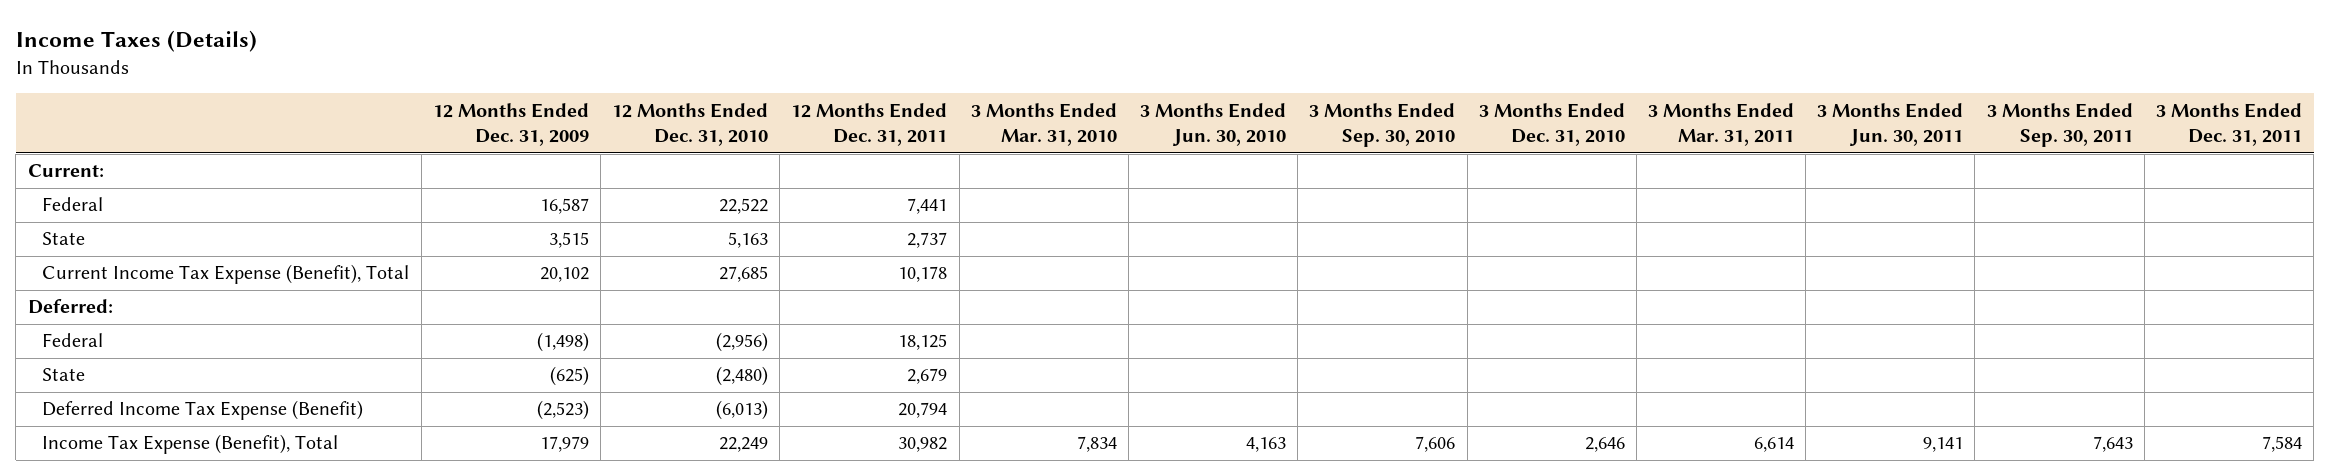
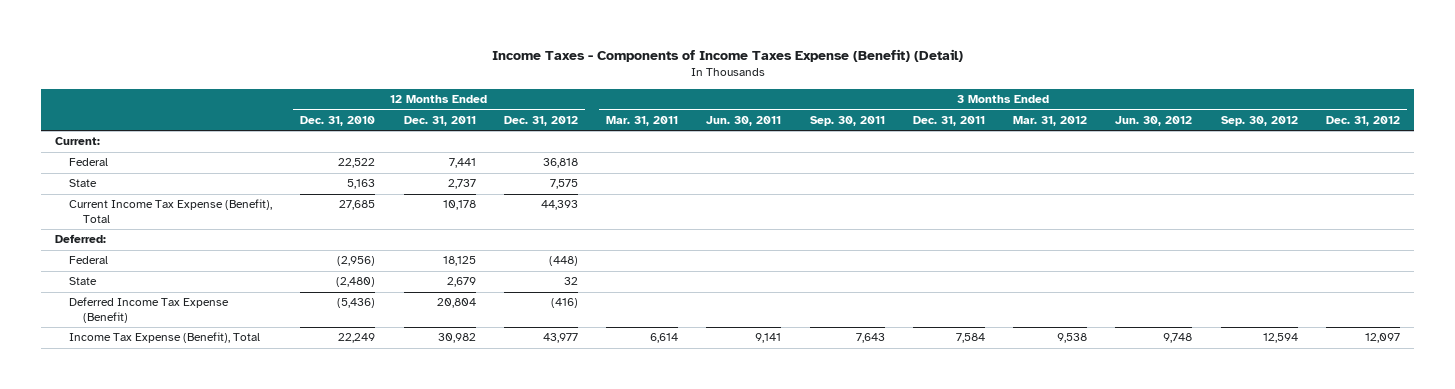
[15,29,257,52] Income Taxes (Details) -> [491,49,963,63] Income Taxes - Components of Income Taxes Expense (Benefit) (Detail)
[432,102,589,147] 12 Months Ended Dec. 31, 2009 -> none
[970,102,1117,147] 3 Months Ended Mar. 31, 2010 -> none
[1140,102,1287,147] 3 Months Ended Jun. 30, 2010 -> none
[1309,102,1456,148] 3 Months Ended Sep. 30, 2010 -> none
[1478,102,1625,147] 3 Months Ended Dec. 31, 2010 -> none
none -> [503,115,578,126] Dec. 31, 2012
none -> [1013,115,1088,126] Mar. 31, 2012
none -> [1115,115,1193,126] Jun. 30, 2012
none -> [1220,115,1298,126] Sep. 30, 2012
none -> [1325,115,1400,126] Dec. 31, 2012
[716,400,769,421] (6,013) -> [337,298,376,309] (5,436)
[898,402,948,419] 20,794 -> [436,298,476,309] 20,804

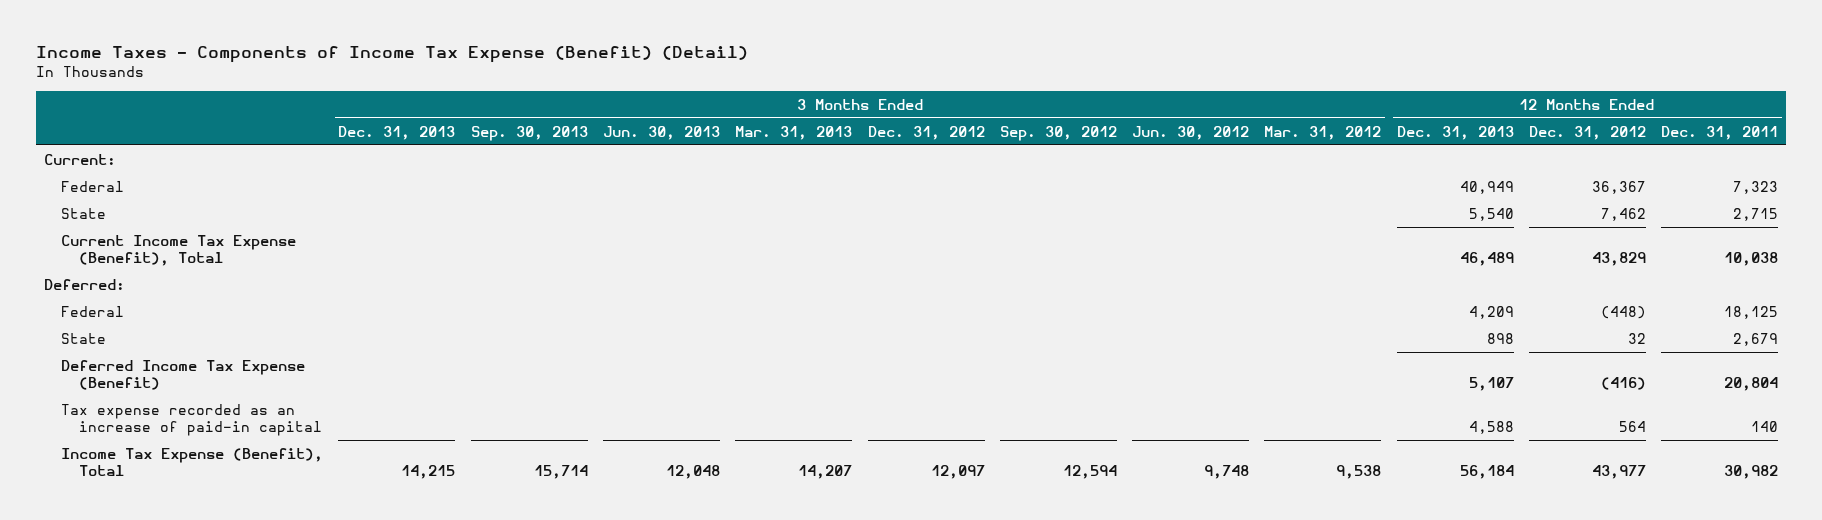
[491,49,963,63] Income Taxes - Components of Income Taxes Expense (Benefit) (Detail) -> [36,45,749,63] Income Taxes - Components of Income Tax Expense (Benefit) (Detail)
[300,115,376,126] Dec. 31, 2010 -> none
[606,115,679,126] Mar. 31, 2011 -> none
[706,115,782,126] Jun. 30, 2011 -> none
[809,115,885,126] Sep. 30, 2011 -> none
[912,115,985,126] Dec. 31, 2011 -> none
none -> [338,125,456,140] Dec. 31, 2013
none -> [470,125,588,141] Sep. 30, 2013
none -> [603,125,721,140] Jun. 30, 2013
none -> [735,125,853,140] Mar. 31, 2013
none -> [1396,125,1514,140] Dec. 31, 2013
[448,158,476,169] 7,441 -> [1733,180,1779,194] 7,323
[542,158,578,169] 36,818 -> [1591,180,1646,194] 36,367
[447,179,476,190] 2,737 -> [1733,207,1779,221] 2,715
[549,179,578,190] 7,575 -> [1600,207,1646,221] 7,462
[442,200,476,211] 10,178 -> [1724,251,1779,266] 10,038
[540,200,578,211] 44,393 -> [1591,251,1646,266] 43,829
none -> [61,403,322,436] Tax expense recorded as an increase of paid-in capital

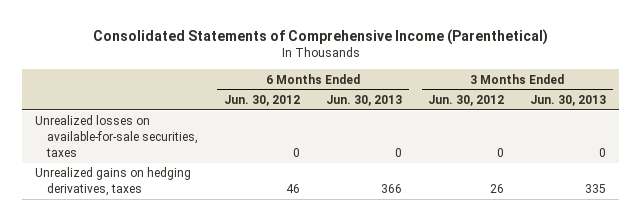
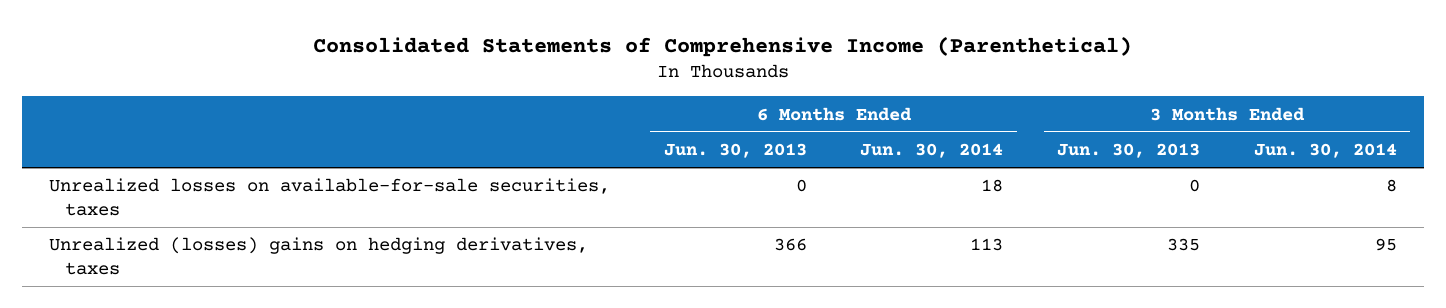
[223,94,300,106] Jun. 30, 2012 -> none
[428,94,505,106] Jun. 30, 2012 -> none
none -> [860,143,1004,159] Jun. 30, 2014
none -> [1254,143,1398,159] Jun. 30, 2014
[34,167,191,197] Unrealized gains on hedging derivatives, taxes -> [48,237,588,275] Unrealized (losses) gains on hedging derivatives, taxes

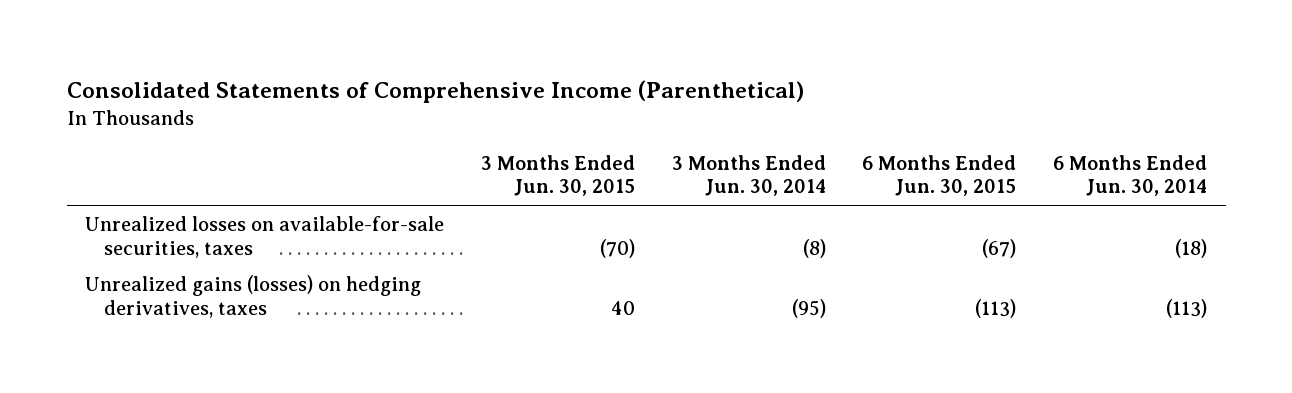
[663,143,807,159] Jun. 30, 2013 -> none
[1057,143,1201,159] Jun. 30, 2013 -> none
none -> [480,155,635,197] 3 Months Ended Jun. 30, 2015
none -> [862,155,1017,197] 6 Months Ended Jun. 30, 2015
[981,179,1004,193] 18 -> [1175,238,1208,258] (18)
[1386,179,1398,193] 8 -> [802,238,826,258] (8)
[48,237,588,275] Unrealized (losses) gains on hedging derivatives, taxes -> [85,275,422,318] Unrealized gains (losses) on hedging derivatives, taxes
[970,238,1004,252] 113 -> [1166,298,1208,318] (113)
[1375,238,1398,252] 95 -> [791,298,826,318] (95)

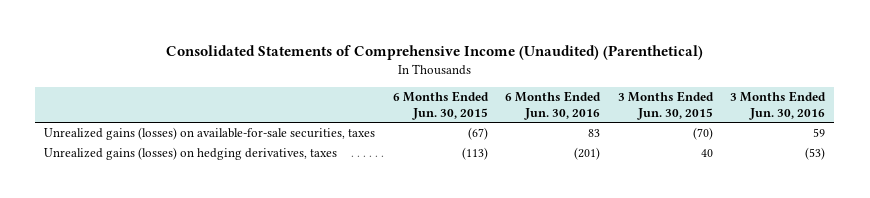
[66,79,804,103] Consolidated Statements of Comprehensive Income (Parenthetical) -> [165,44,703,60] Consolidated Statements of Comprehensive Income (Unaudited) (Parenthetical)
[671,155,826,197] 3 Months Ended Jun. 30, 2014 -> none
[1053,155,1208,197] 6 Months Ended Jun. 30, 2014 -> none
none -> [505,91,602,120] 6 Months Ended Jun. 30, 2016
none -> [730,91,827,120] 3 Months Ended Jun. 30, 2016
[85,216,445,258] Unrealized losses on available-for-sale securities, taxes -> [44,127,376,141] Unrealized gains (losses) on available-for-sale securities, taxes

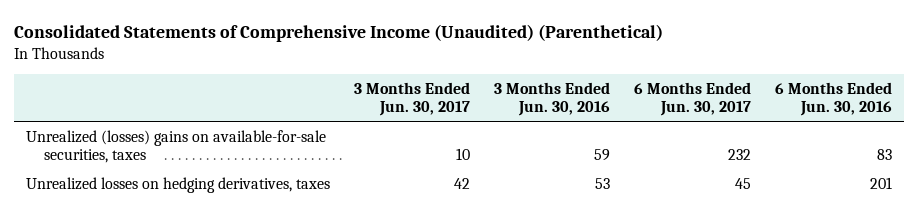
[392,91,489,120] 6 Months Ended Jun. 30, 2015 -> none
[617,91,714,120] 3 Months Ended Jun. 30, 2015 -> none
none -> [353,81,470,117] 3 Months Ended Jun. 30, 2017
none -> [633,81,751,117] 6 Months Ended Jun. 30, 2017
[44,127,376,141] Unrealized gains (losses) on available-for-sale securities, taxes -> [25,129,326,163] Unrealized (losses) gains on available-for-sale securities, taxes
[44,147,338,161] Unrealized gains (losses) on hedging derivatives, taxes -> [25,176,330,193] Unrealized losses on hedging derivatives, taxes
[574,147,601,161] (201) -> [869,176,892,189] 201
[805,147,826,161] (53) -> [594,177,610,189] 53

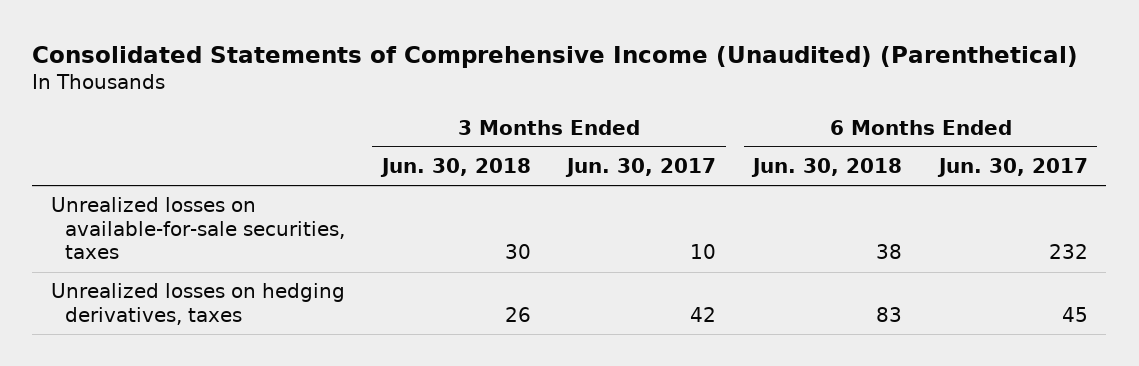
[493,81,610,117] 3 Months Ended Jun. 30, 2016 -> none
[774,81,892,117] 6 Months Ended Jun. 30, 2016 -> none
none -> [379,158,531,178] Jun. 30, 2018
none -> [751,158,903,178] Jun. 30, 2018
[25,129,326,163] Unrealized (losses) gains on available-for-sale securities, taxes -> [50,197,345,260] Unrealized losses on available-for-sale securities, taxes

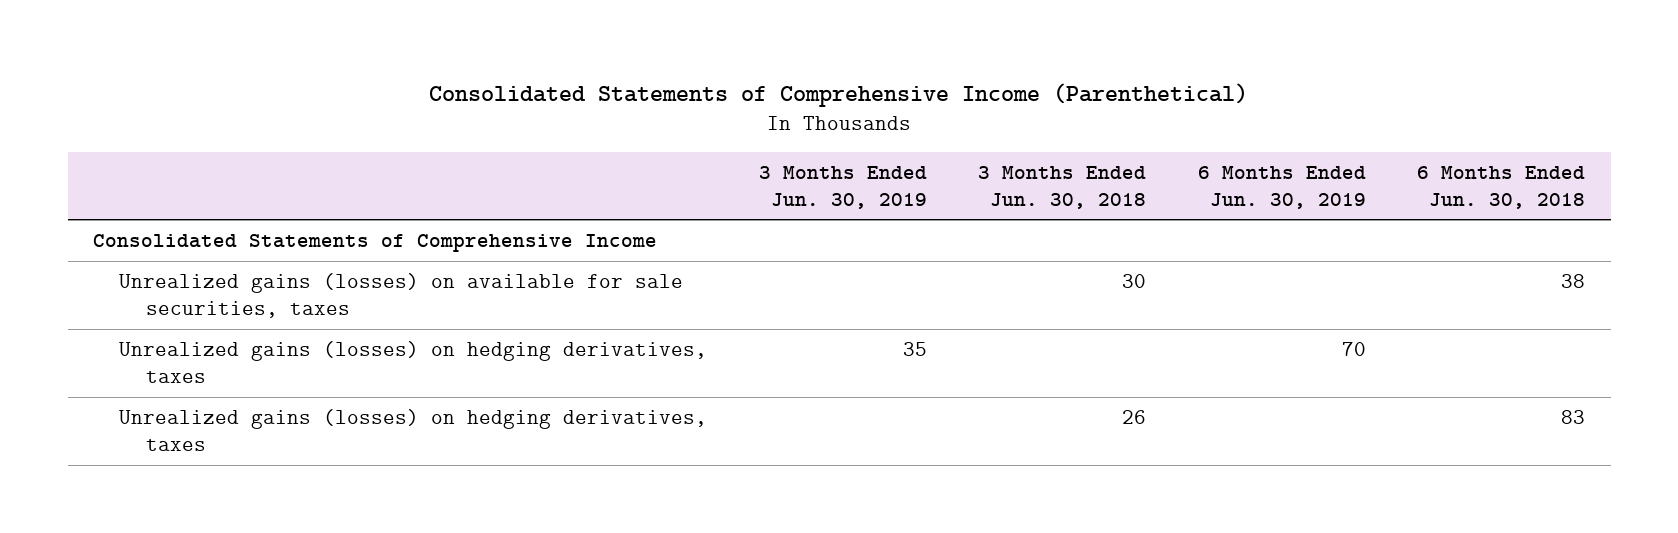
[32,45,1079,68] Consolidated Statements of Comprehensive Income (Unaudited) (Parenthetical) -> [429,83,1249,108] Consolidated Statements of Comprehensive Income (Parenthetical)
[565,158,717,178] Jun. 30, 2017 -> none
[937,158,1089,178] Jun. 30, 2017 -> none
none -> [758,165,927,209] 3 Months Ended Jun. 30, 2019
none -> [1197,165,1366,209] 6 Months Ended Jun. 30, 2019
none -> [93,234,658,253] Consolidated Statements of Comprehensive Income
[50,197,345,260] Unrealized losses on available-for-sale securities, taxes -> [119,273,684,318] Unrealized gains (losses) on available for sale securities, taxes
none -> [119,341,708,383] Unrealized gains (losses) on hedging derivatives, taxes
[50,283,345,325] Unrealized losses on hedging derivatives, taxes -> [119,409,708,451] Unrealized gains (losses) on hedging derivatives, taxes

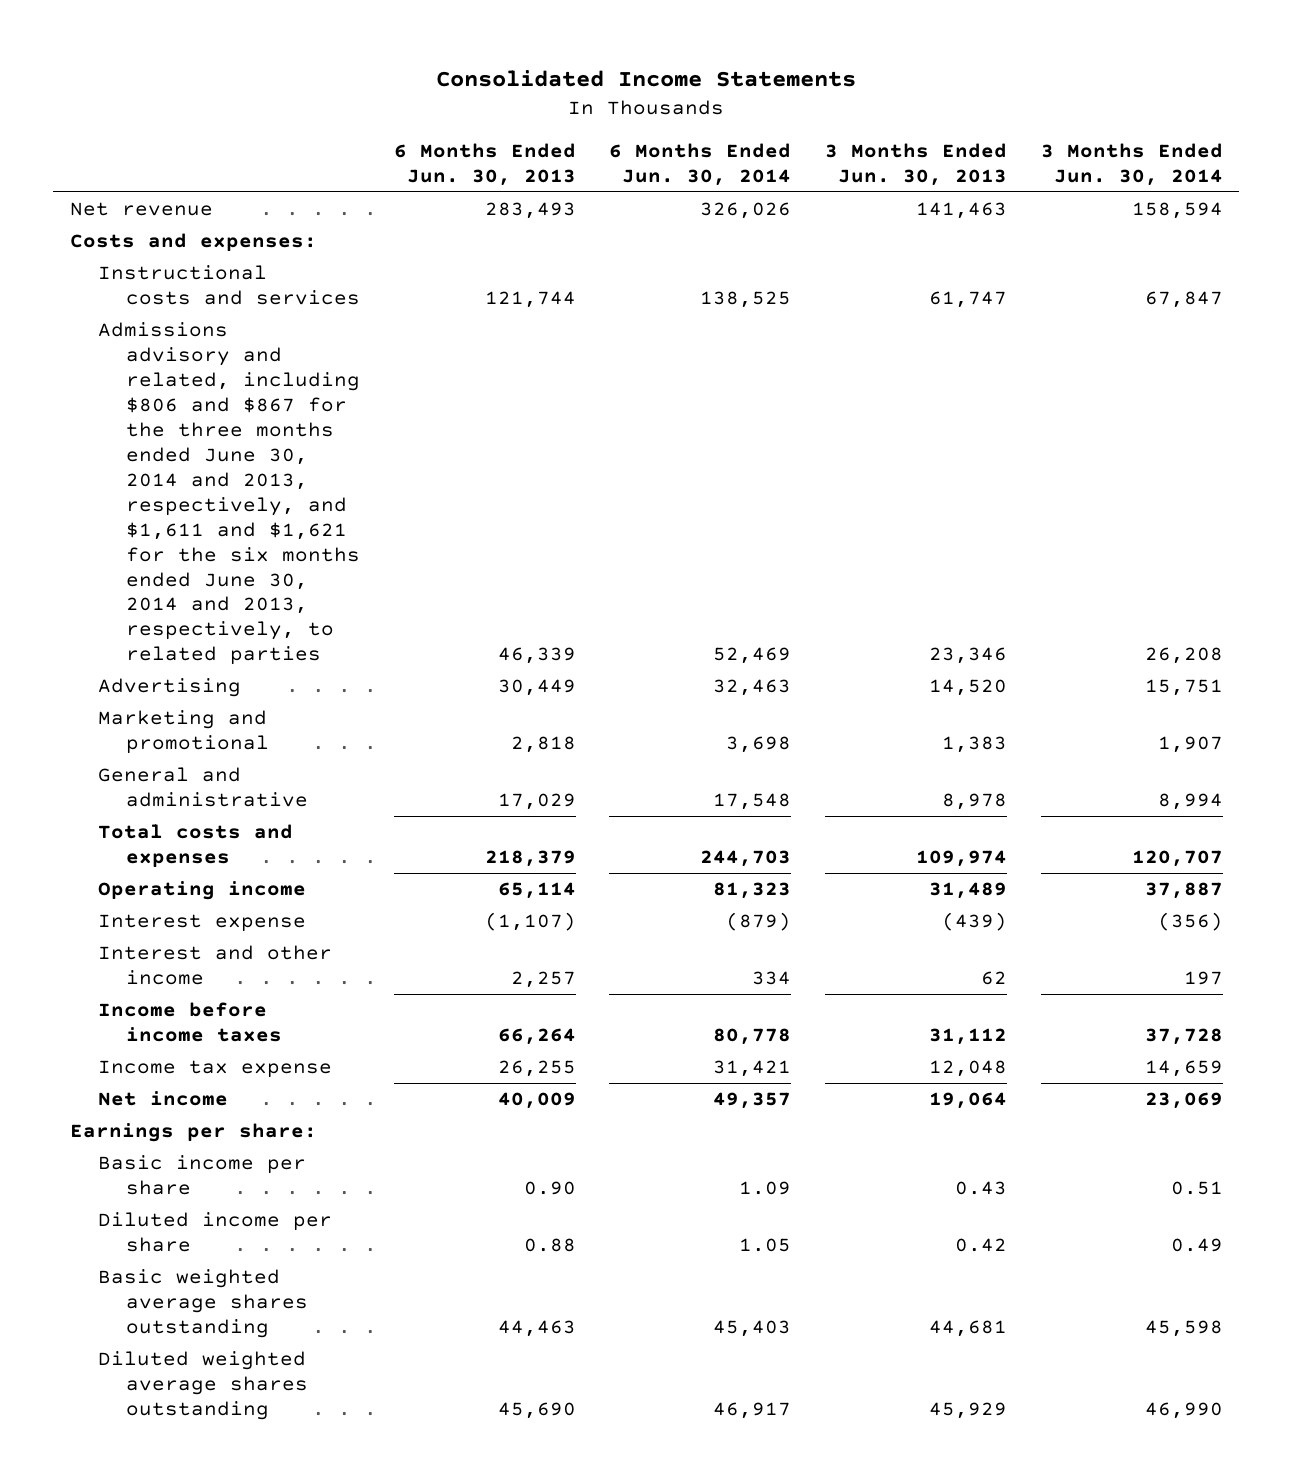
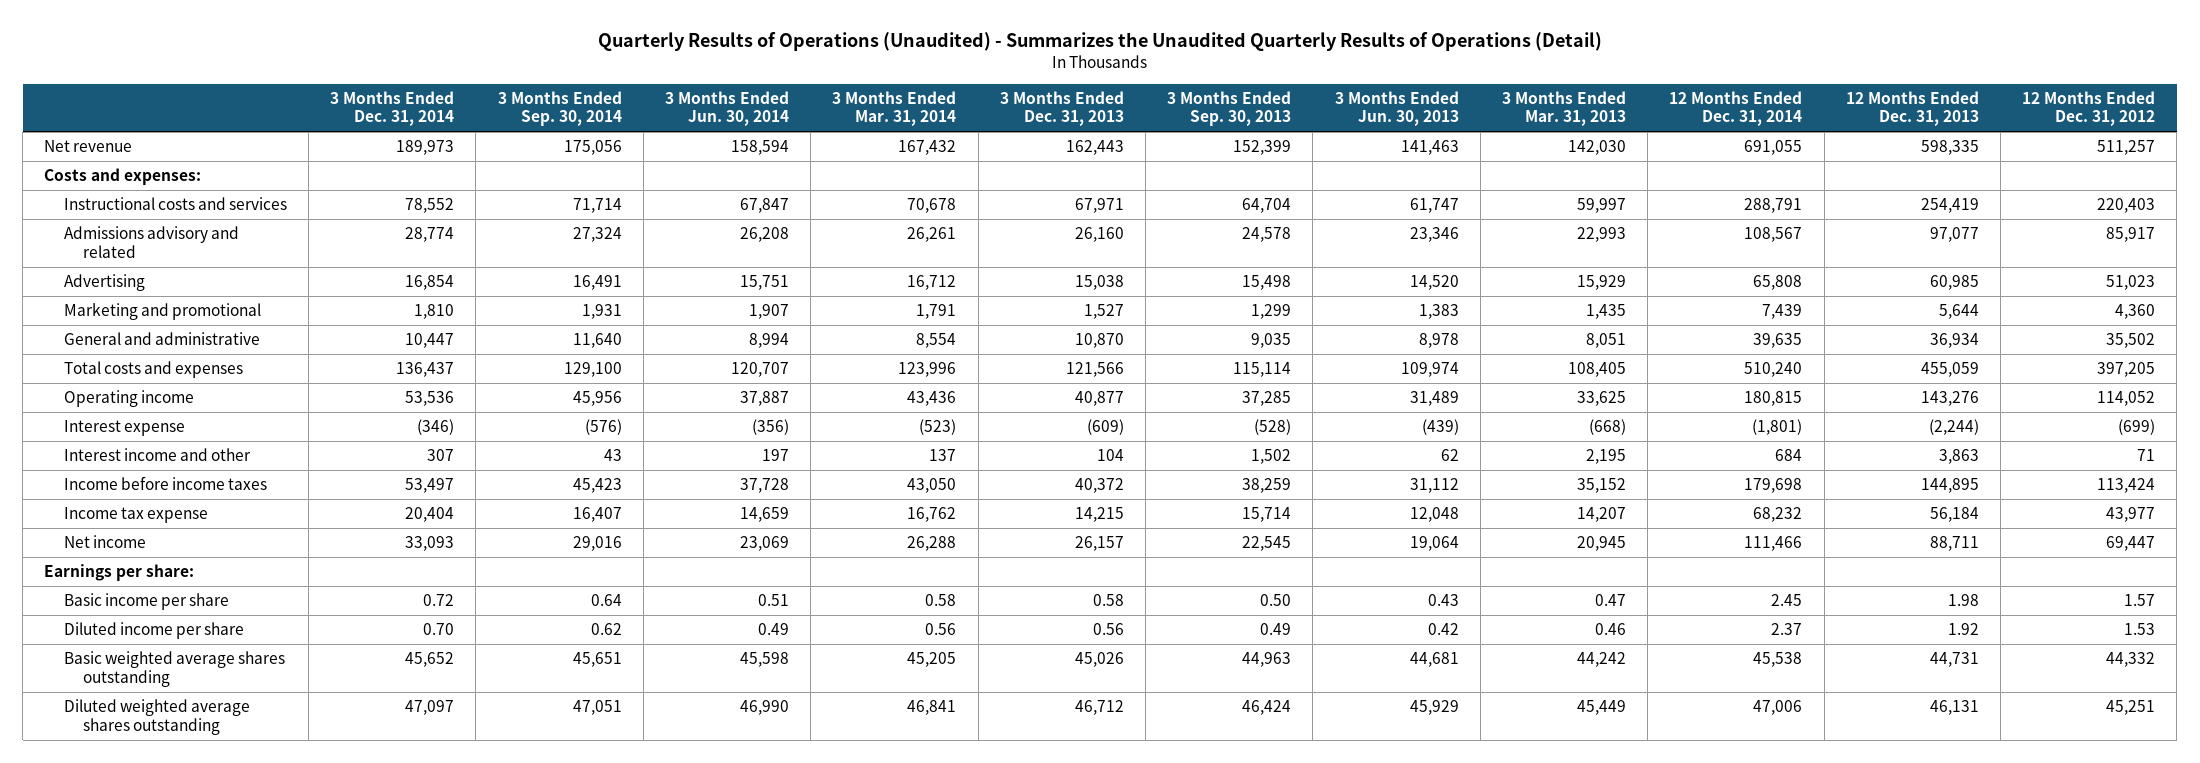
[436,69,857,87] Consolidated Income Statements -> [597,32,1602,52] Quarterly Results of Operations (Unaudited) - Summarizes the Unaudited Quarterly Results of Operations (Detail)
[393,143,576,187] 6 Months Ended Jun. 30, 2013 -> none
[609,143,792,187] 6 Months Ended Jun. 30, 2014 -> none
none -> [330,91,455,127] 3 Months Ended Dec. 31, 2014
none -> [497,91,622,127] 3 Months Ended Sep. 30, 2014
none -> [832,91,957,127] 3 Months Ended Mar. 31, 2014
none -> [999,91,1124,127] 3 Months Ended Dec. 31, 2013
none -> [1167,91,1292,127] 3 Months Ended Sep. 30, 2013
none -> [1501,91,1626,127] 3 Months Ended Mar. 31, 2013
none -> [1669,91,1803,127] 12 Months Ended Dec. 31, 2014
none -> [1845,91,1979,127] 12 Months Ended Dec. 31, 2013
none -> [2022,91,2156,127] 12 Months Ended Dec. 31, 2012
[97,322,360,666] Admissions advisory and related, including $806 and $867 for the three months ended June 30, 2014 and 2013, respectively, and $1,611 and $1,621 for the six months ended June 30, 2014 and 2013, respectively, to related parties -> [63,226,239,258] Admissions advisory and related
[97,945,332,986] Interest and other income -> [63,448,251,462] Interest income and other

